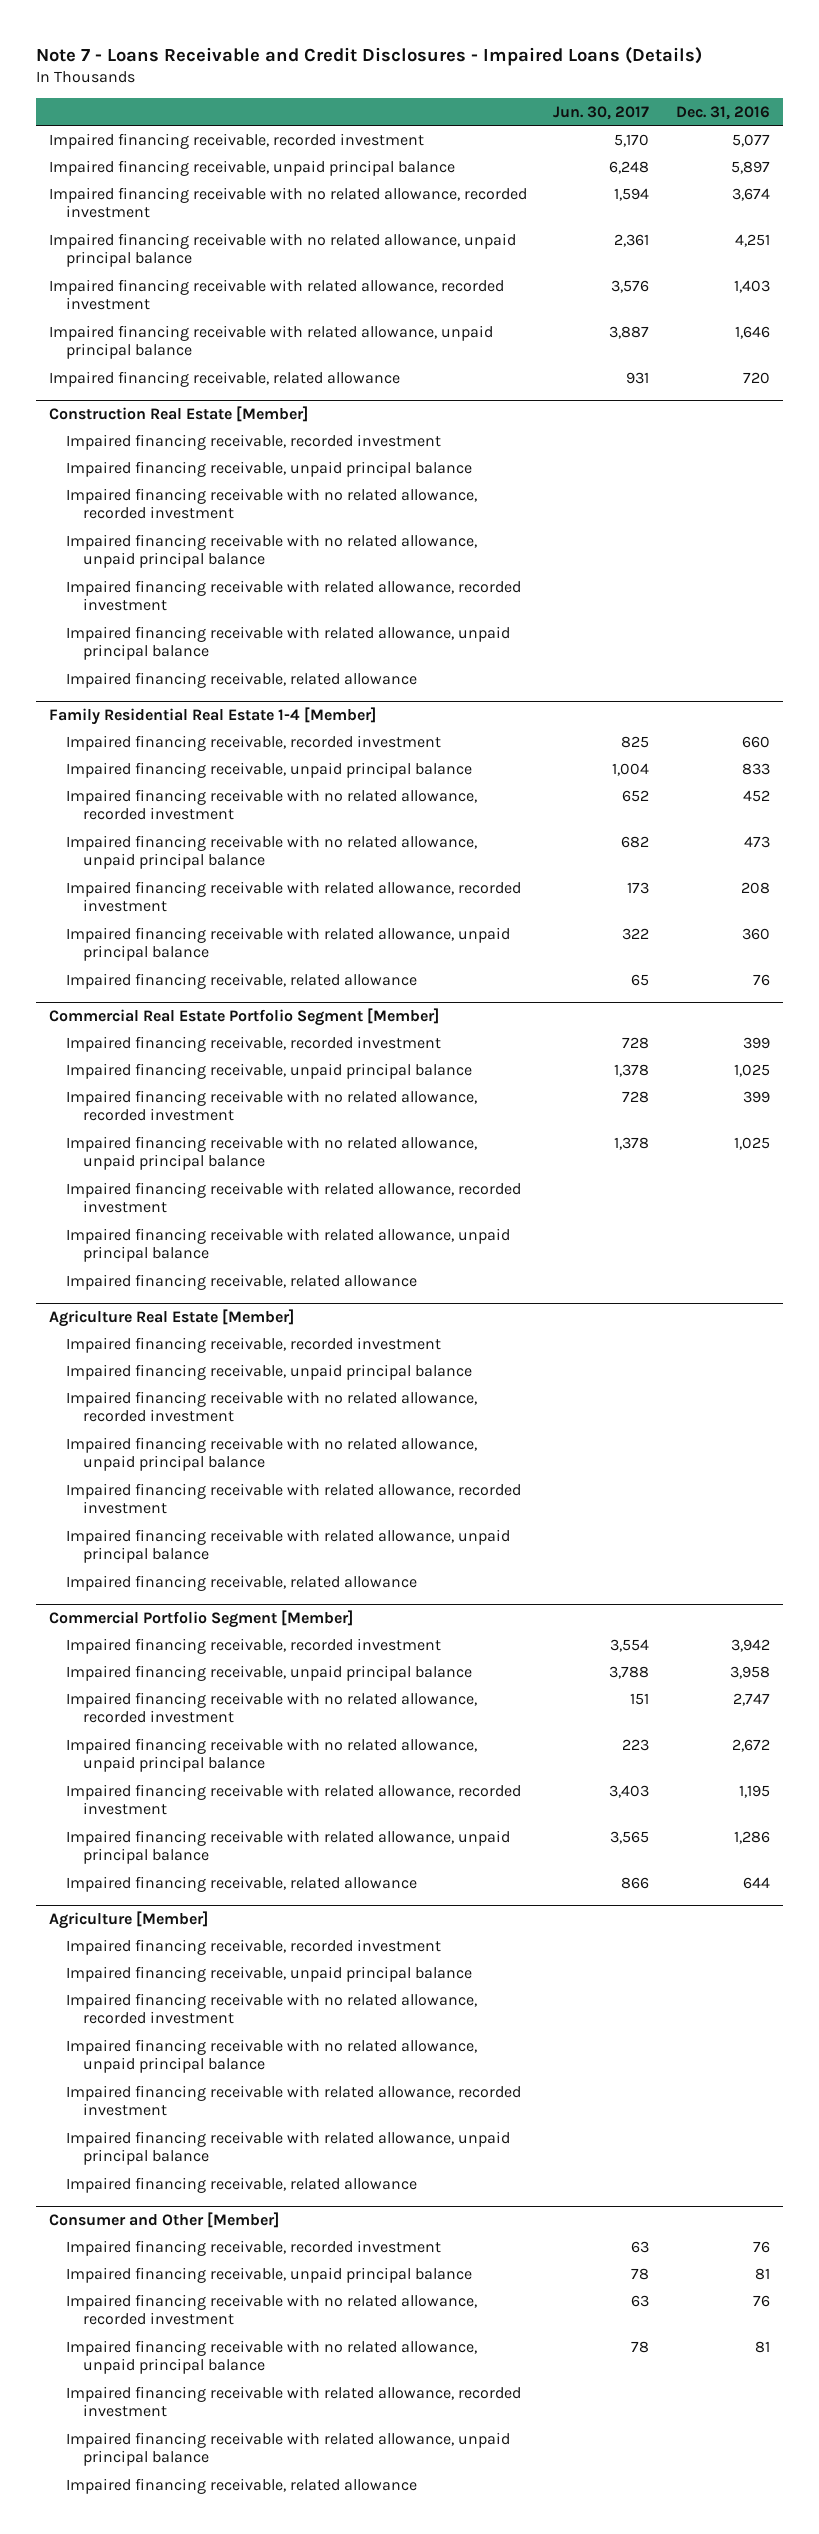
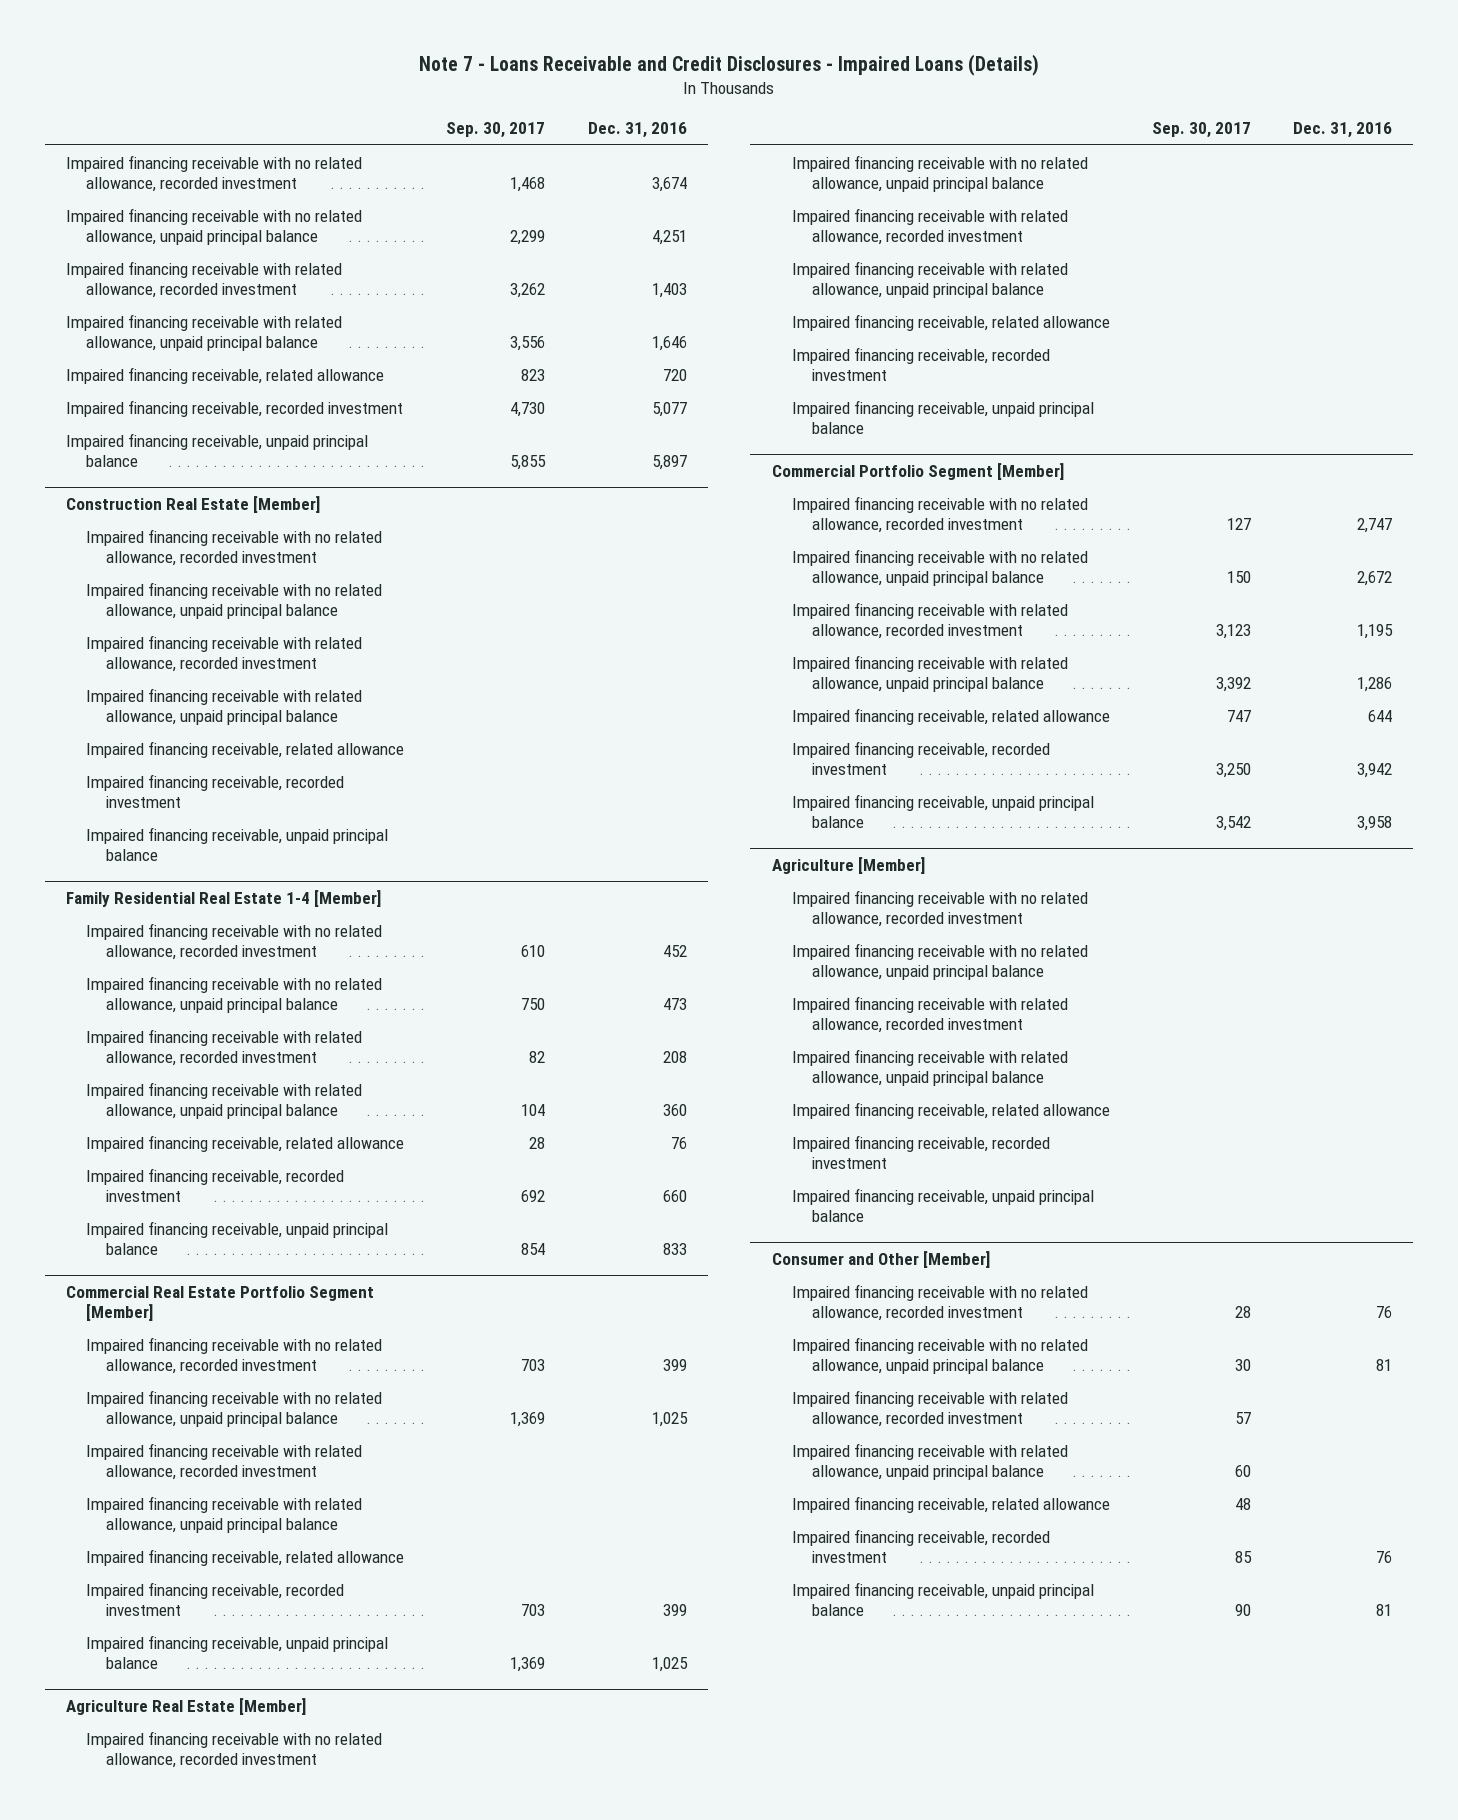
[553,105,650,120] Jun. 30, 2017 -> none
none -> [446,122,546,139] Sep. 30, 2017
[49,132,425,149] Impaired financing receivable, recorded investment -> [65,399,403,417] Impaired financing receivable, recorded investment
[49,159,456,176] Impaired financing receivable, unpaid principal balance -> [65,432,368,467] Impaired financing receivable, unpaid principal balance
[66,433,442,450] Impaired financing receivable, recorded investment -> [86,773,345,808] Impaired financing receivable, recorded investment
[66,460,473,477] Impaired financing receivable, unpaid principal balance -> [86,826,389,861] Impaired financing receivable, unpaid principal balance
[66,734,442,751] Impaired financing receivable, recorded investment -> [86,1167,345,1202] Impaired financing receivable, recorded investment
[66,761,473,778] Impaired financing receivable, unpaid principal balance -> [86,1220,389,1255] Impaired financing receivable, unpaid principal balance
[66,1035,442,1052] Impaired financing receivable, recorded investment -> [86,1581,345,1616] Impaired financing receivable, recorded investment
[66,1062,473,1079] Impaired financing receivable, unpaid principal balance -> [86,1634,389,1669] Impaired financing receivable, unpaid principal balance
[66,1336,442,1353] Impaired financing receivable, recorded investment -> [791,346,1050,381] Impaired financing receivable, recorded investment
[66,1363,473,1380] Impaired financing receivable, unpaid principal balance -> [791,399,1094,434] Impaired financing receivable, unpaid principal balance
[66,1637,442,1654] Impaired financing receivable, recorded investment -> [791,740,1050,775] Impaired financing receivable, recorded investment
[66,1664,473,1681] Impaired financing receivable, unpaid principal balance -> [791,793,1094,828] Impaired financing receivable, unpaid principal balance
[66,1938,442,1955] Impaired financing receivable, recorded investment -> [791,1134,1050,1169] Impaired financing receivable, recorded investment
[66,1965,473,1982] Impaired financing receivable, unpaid principal balance -> [791,1187,1094,1222] Impaired financing receivable, unpaid principal balance
[66,2239,442,2256] Impaired financing receivable, recorded investment -> [791,1528,1050,1563] Impaired financing receivable, recorded investment
[66,2266,473,2283] Impaired financing receivable, unpaid principal balance -> [791,1581,1094,1616] Impaired financing receivable, unpaid principal balance

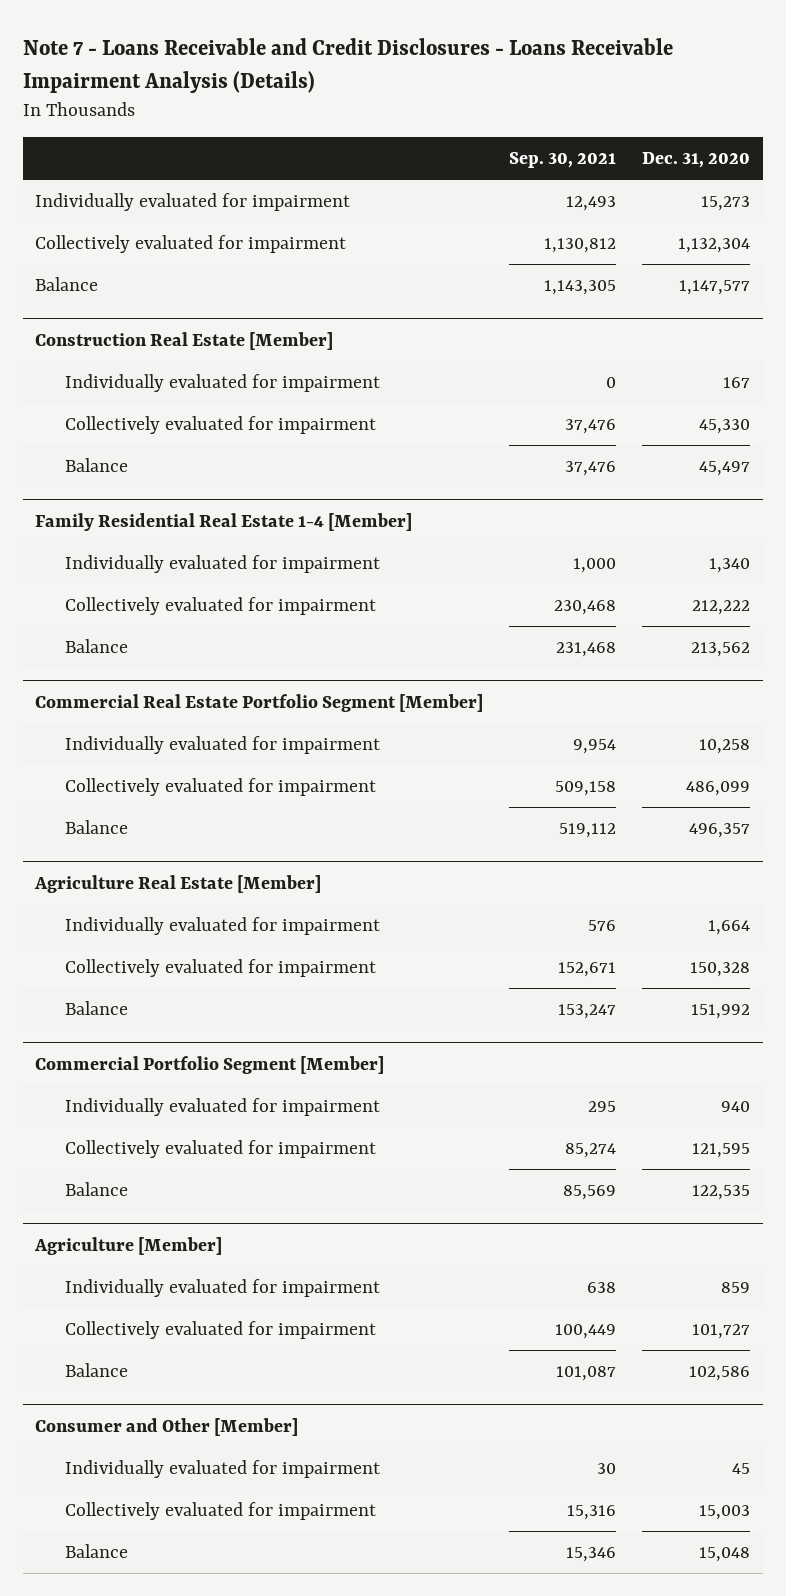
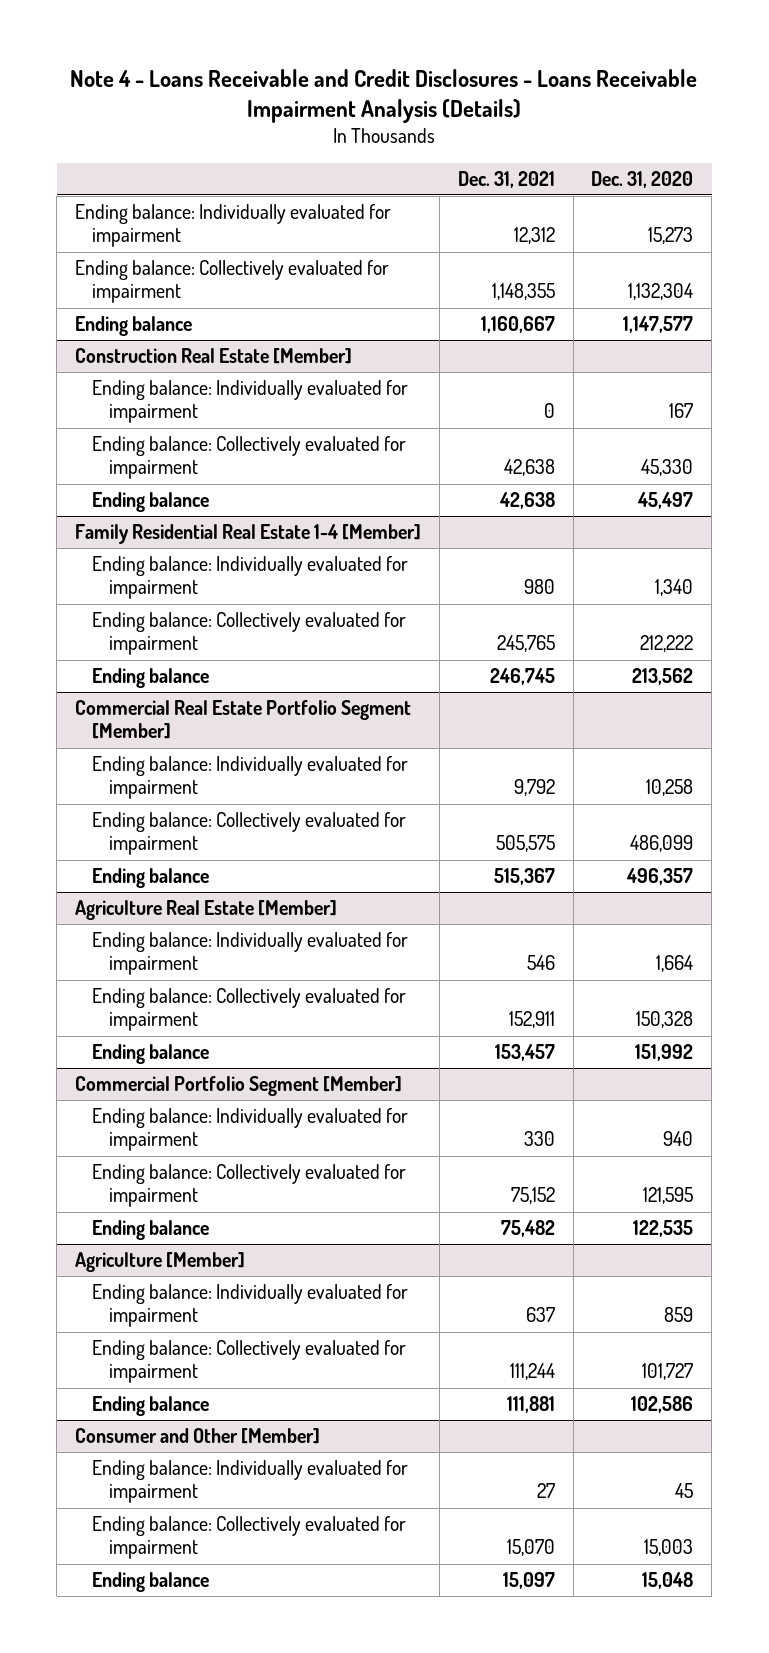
[22,38,673,93] Note 7 - Loans Receivable and Credit Disclosures - Loans Receivable Impairment Analysis (Details) -> [70,69,698,124] Note 4 - Loans Receivable and Credit Disclosures - Loans Receivable Impairment Analysis (Details)
[509,152,617,169] Sep. 30, 2021 -> none
none -> [457,170,555,188] Dec. 31, 2021
[35,193,351,212] Individually evaluated for impairment -> [75,204,392,248] Ending balance: Individually evaluated for impairment
[35,235,347,254] Collectively evaluated for impairment -> [75,260,390,304] Ending balance: Collectively evaluated for impairment
[35,277,99,292] Balance -> [75,316,193,337] Ending balance
[64,374,380,393] Individually evaluated for impairment -> [92,380,409,424] Ending balance: Individually evaluated for impairment
[64,416,376,435] Collectively evaluated for impairment -> [92,436,407,480] Ending balance: Collectively evaluated for impairment
[64,458,128,473] Balance -> [92,492,210,513] Ending balance
[64,555,380,574] Individually evaluated for impairment -> [92,556,409,600] Ending balance: Individually evaluated for impairment
[64,597,376,616] Collectively evaluated for impairment -> [92,612,407,656] Ending balance: Collectively evaluated for impairment
[64,639,128,654] Balance -> [92,668,210,689] Ending balance
[64,736,380,755] Individually evaluated for impairment -> [92,756,409,800] Ending balance: Individually evaluated for impairment
[64,778,376,797] Collectively evaluated for impairment -> [92,812,407,856] Ending balance: Collectively evaluated for impairment
[64,820,128,835] Balance -> [92,868,210,889] Ending balance
[64,917,380,936] Individually evaluated for impairment -> [92,932,409,976] Ending balance: Individually evaluated for impairment
[64,959,376,978] Collectively evaluated for impairment -> [92,988,407,1032] Ending balance: Collectively evaluated for impairment
[64,1001,128,1016] Balance -> [92,1044,210,1065] Ending balance
[64,1098,380,1117] Individually evaluated for impairment -> [92,1108,409,1152] Ending balance: Individually evaluated for impairment
[64,1140,376,1159] Collectively evaluated for impairment -> [92,1164,407,1208] Ending balance: Collectively evaluated for impairment
[64,1182,128,1197] Balance -> [92,1220,210,1241] Ending balance
[64,1279,380,1298] Individually evaluated for impairment -> [92,1284,409,1328] Ending balance: Individually evaluated for impairment
[64,1321,376,1340] Collectively evaluated for impairment -> [92,1340,407,1384] Ending balance: Collectively evaluated for impairment
[64,1363,128,1378] Balance -> [92,1396,210,1417] Ending balance
[64,1460,380,1479] Individually evaluated for impairment -> [92,1460,409,1504] Ending balance: Individually evaluated for impairment
[64,1502,376,1521] Collectively evaluated for impairment -> [92,1516,407,1560] Ending balance: Collectively evaluated for impairment
[64,1544,128,1559] Balance -> [92,1572,210,1593] Ending balance

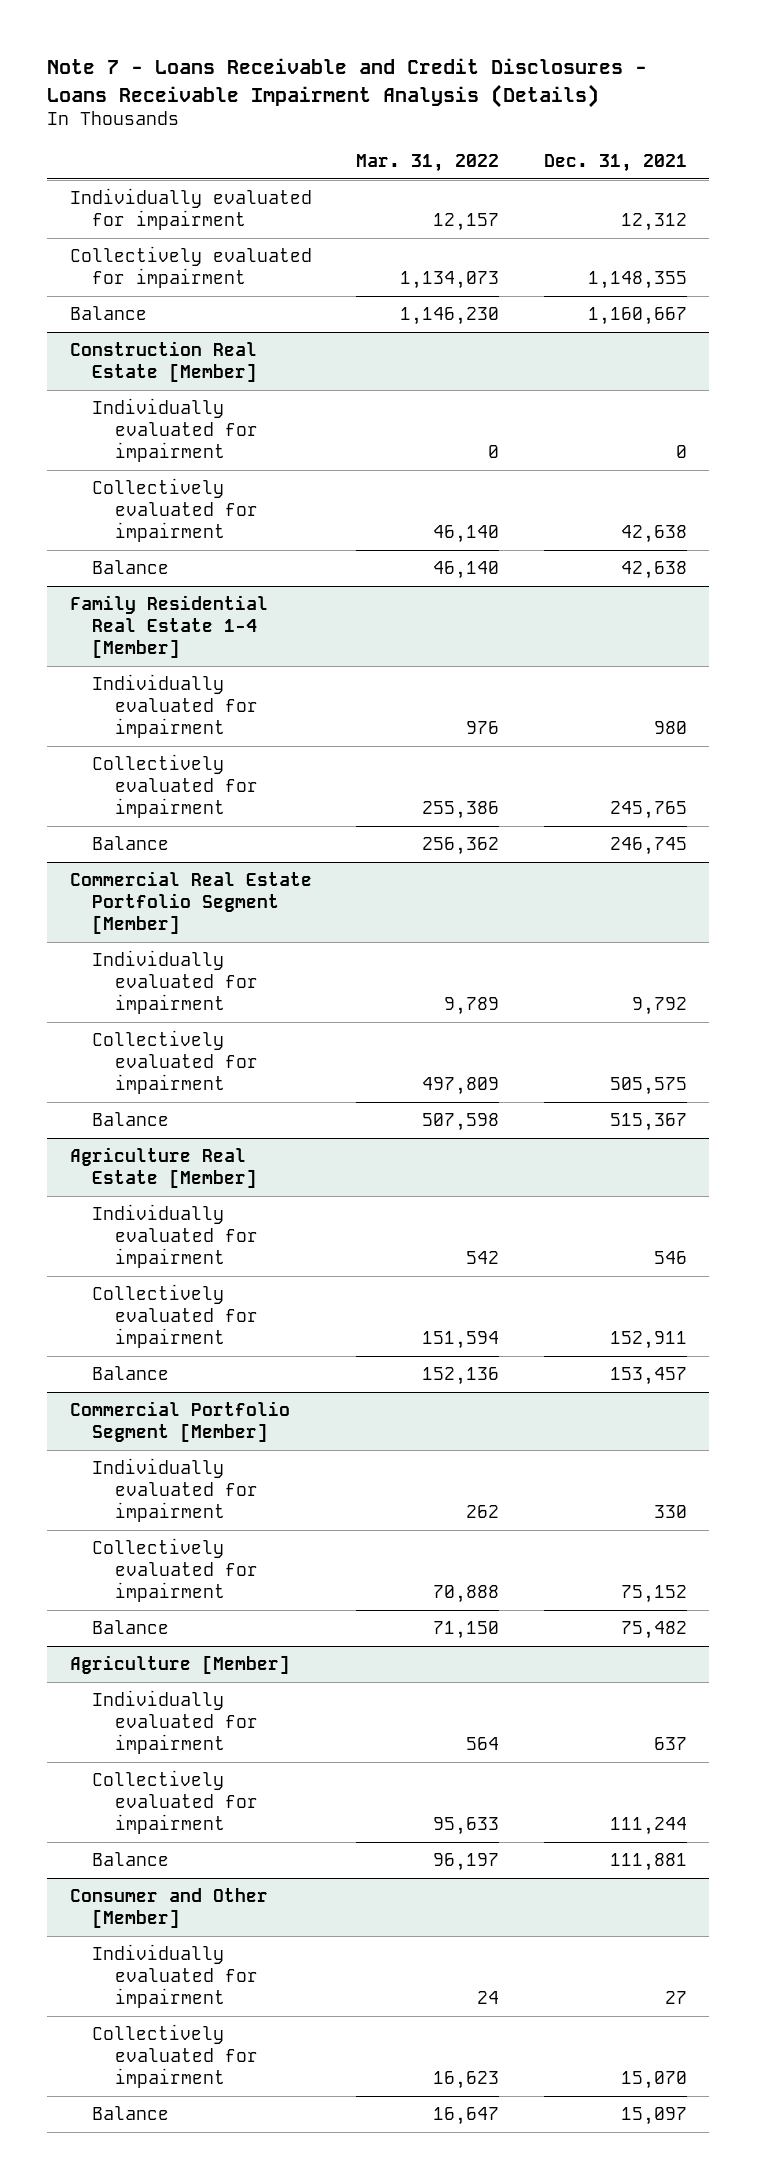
[70,69,698,124] Note 4 - Loans Receivable and Credit Disclosures - Loans Receivable Impairment Analysis (Details) -> [47,58,648,108] Note 7 - Loans Receivable and Credit Disclosures - Loans Receivable Impairment Analysis (Details)
[591,170,694,188] Dec. 31, 2020 -> none
none -> [356,153,500,172] Mar. 31, 2022
[75,204,392,248] Ending balance: Individually evaluated for impairment -> [69,188,312,231] Individually evaluated for impairment
[75,260,390,304] Ending balance: Collectively evaluated for impairment -> [69,246,312,289] Collectively evaluated for impairment
[75,316,193,337] Ending balance -> [69,306,147,321] Balance
[92,380,409,424] Ending balance: Individually evaluated for impairment -> [92,398,258,463] Individually evaluated for impairment
[92,436,407,480] Ending balance: Collectively evaluated for impairment -> [92,478,258,543] Collectively evaluated for impairment
[92,492,210,513] Ending balance -> [92,560,170,575] Balance
[92,556,409,600] Ending balance: Individually evaluated for impairment -> [92,674,258,739] Individually evaluated for impairment
[92,612,407,656] Ending balance: Collectively evaluated for impairment -> [92,754,258,819] Collectively evaluated for impairment
[92,668,210,689] Ending balance -> [92,836,170,851] Balance
[92,756,409,800] Ending balance: Individually evaluated for impairment -> [92,950,258,1015] Individually evaluated for impairment
[92,812,407,856] Ending balance: Collectively evaluated for impairment -> [92,1030,258,1095] Collectively evaluated for impairment
[92,868,210,889] Ending balance -> [92,1112,170,1127] Balance
[92,932,409,976] Ending balance: Individually evaluated for impairment -> [92,1204,258,1269] Individually evaluated for impairment
[92,988,407,1032] Ending balance: Collectively evaluated for impairment -> [92,1284,258,1349] Collectively evaluated for impairment
[92,1044,210,1065] Ending balance -> [92,1366,170,1381] Balance
[92,1108,409,1152] Ending balance: Individually evaluated for impairment -> [92,1458,258,1523] Individually evaluated for impairment
[92,1164,407,1208] Ending balance: Collectively evaluated for impairment -> [92,1538,258,1603] Collectively evaluated for impairment
[92,1220,210,1241] Ending balance -> [92,1620,170,1635] Balance
[92,1284,409,1328] Ending balance: Individually evaluated for impairment -> [92,1690,258,1755] Individually evaluated for impairment
[92,1340,407,1384] Ending balance: Collectively evaluated for impairment -> [92,1770,258,1835] Collectively evaluated for impairment
[92,1396,210,1417] Ending balance -> [92,1852,170,1867] Balance
[92,1460,409,1504] Ending balance: Individually evaluated for impairment -> [92,1944,258,2009] Individually evaluated for impairment
[92,1516,407,1560] Ending balance: Collectively evaluated for impairment -> [92,2024,258,2089] Collectively evaluated for impairment
[92,1572,210,1593] Ending balance -> [92,2106,170,2121] Balance

